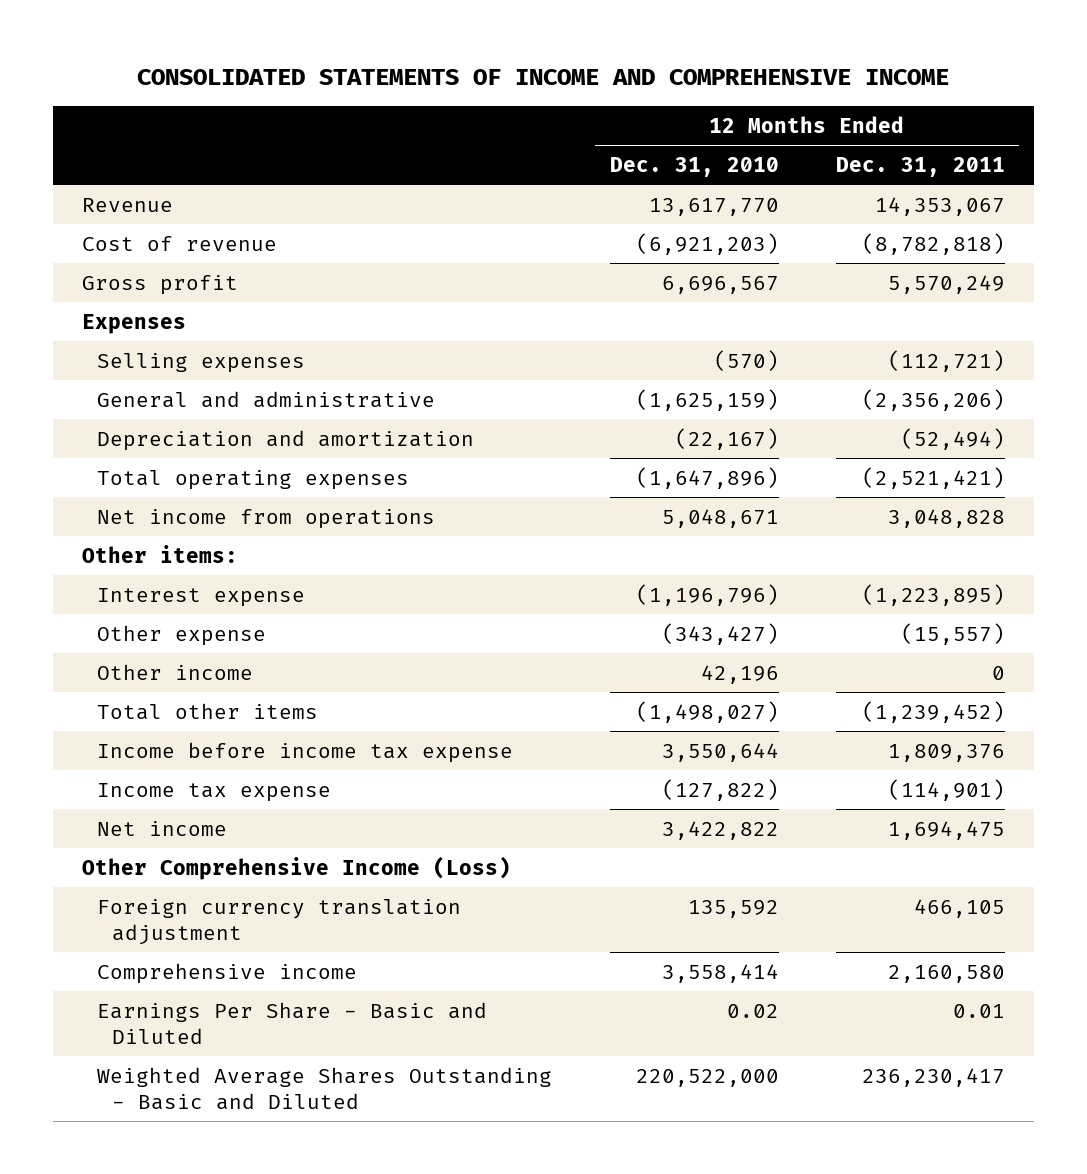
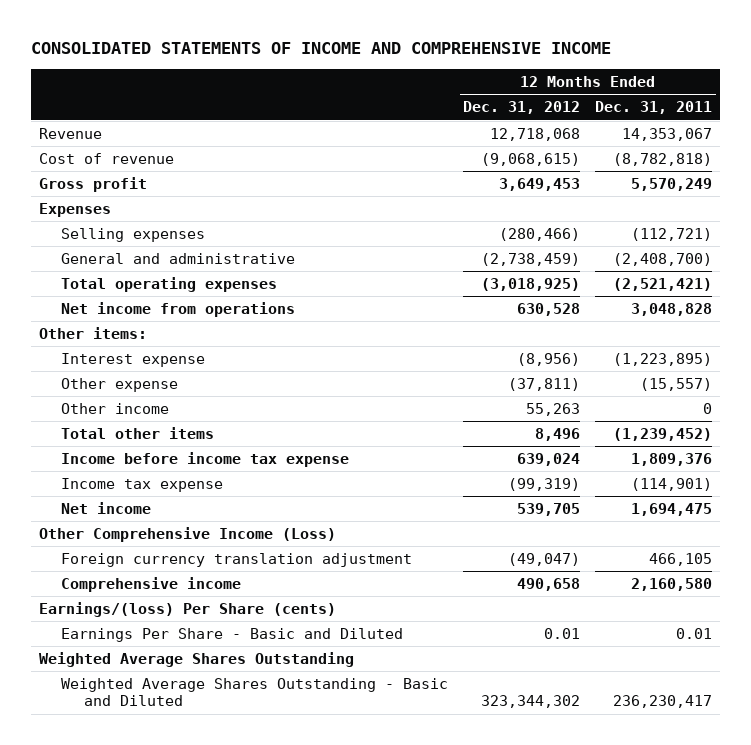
[609,156,779,177] Dec. 31, 2010 -> none
none -> [463,101,581,115] Dec. 31, 2012
[97,429,475,451] Depreciation and amortization -> none
[861,388,1005,411] (2,356,206) -> [613,253,713,267] (2,408,700)
none -> [38,602,336,618] Earnings/(loss) Per Share (cents)
none -> [38,652,354,668] Weighted Average Shares Outstanding

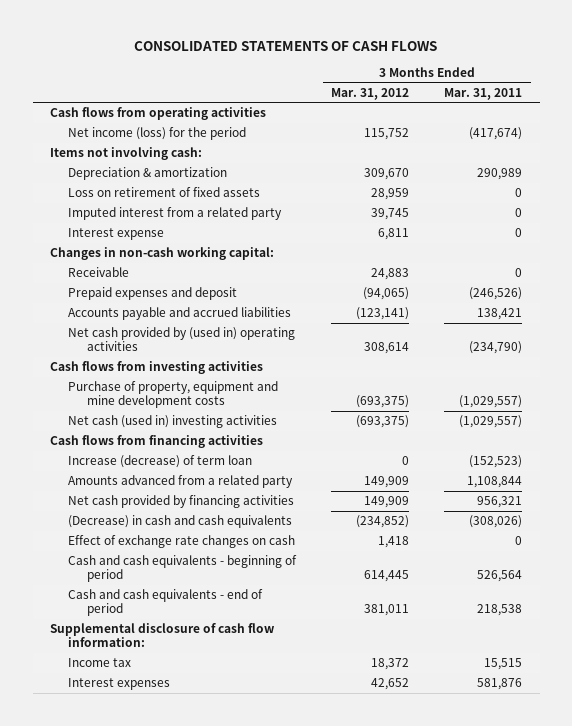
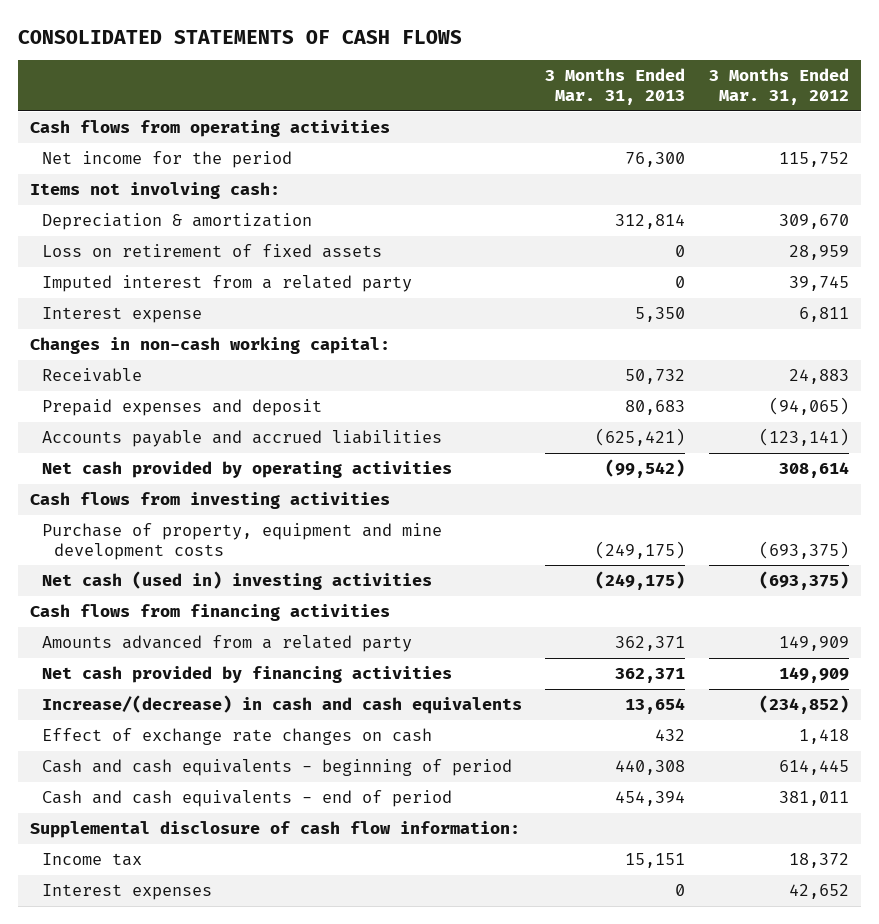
[444,87,523,100] Mar. 31, 2011 -> none
none -> [545,68,686,106] 3 Months Ended Mar. 31, 2013
[68,127,247,141] Net income (loss) for the period -> [41,151,292,169] Net income for the period
[68,327,296,352] Net cash provided by (used in) operating activities -> [41,461,452,479] Net cash provided by operating activities
[68,455,253,469] Increase (decrease) of term loan -> none
[68,515,293,529] (Decrease) in cash and cash equivalents -> [41,695,522,715] Increase/(decrease) in cash and cash equivalents

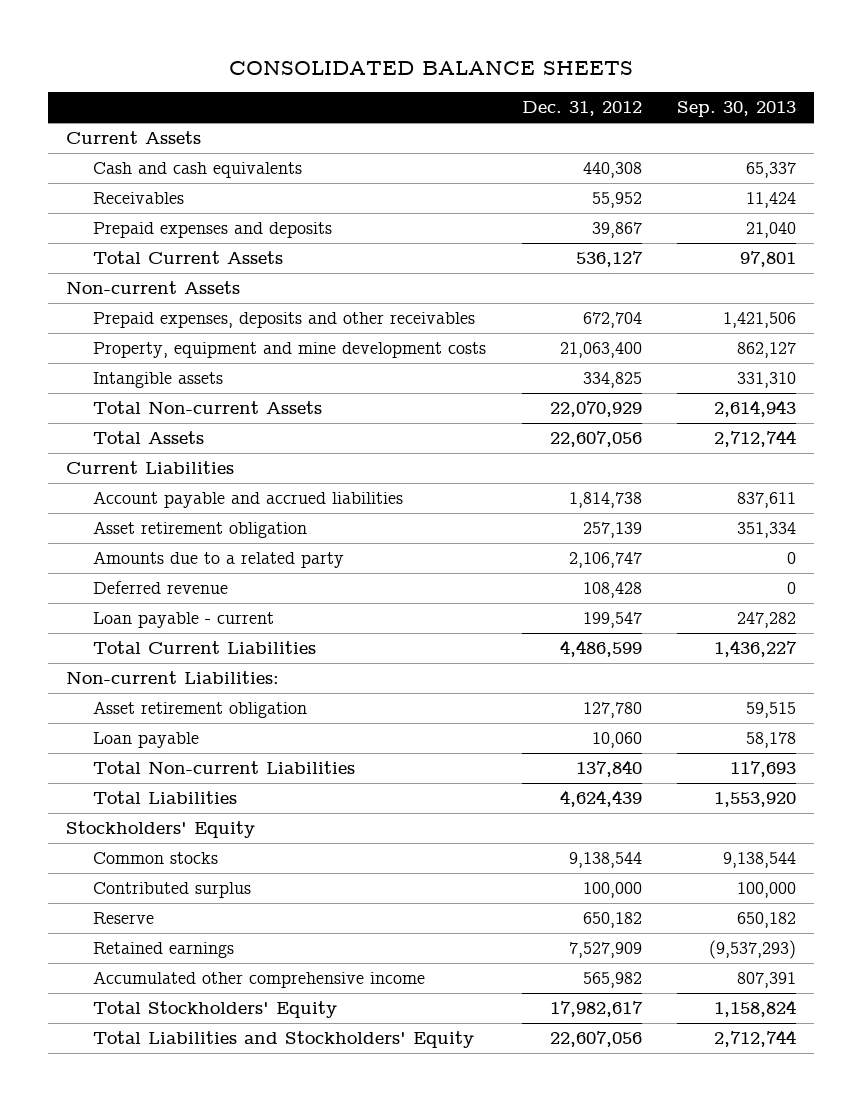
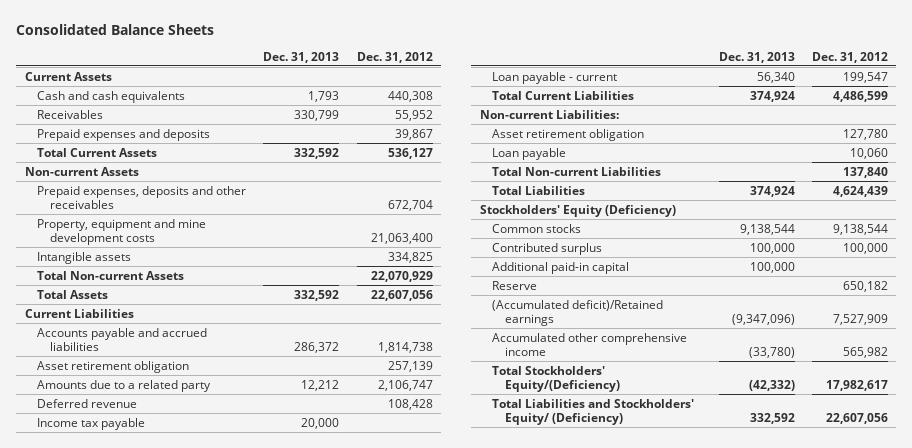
[228,60,633,75] CONSOLIDATED BALANCE SHEETS -> [16,24,215,36] Consolidated Balance Sheets
[676,101,796,118] Sep. 30, 2013 -> none
none -> [263,51,340,63] Dec. 31, 2013
[93,491,404,509] Account payable and accrued liabilities -> [37,327,208,351] Accounts payable and accrued liabilities
none -> [37,417,146,430] Income tax payable
[65,821,255,839] Stockholders' Equity -> [479,204,676,217] Stockholders' Equity (Deficiency)
none -> [492,261,630,274] Additional paid-in capital
[93,942,235,959] Retained earnings -> [492,299,664,326] (Accumulated deficit)/Retained earnings
[93,1001,338,1019] Total Stockholders' Equity -> [492,365,620,392] Total Stockholders' Equity/(Deficiency)
[93,1031,475,1049] Total Liabilities and Stockholders' Equity -> [492,398,695,425] Total Liabilities and Stockholders' Equity/ (Deficiency)

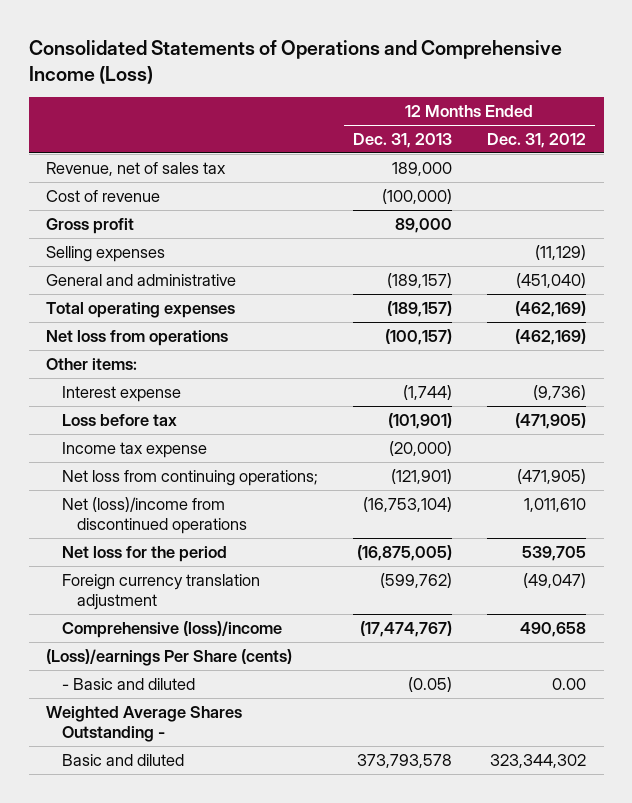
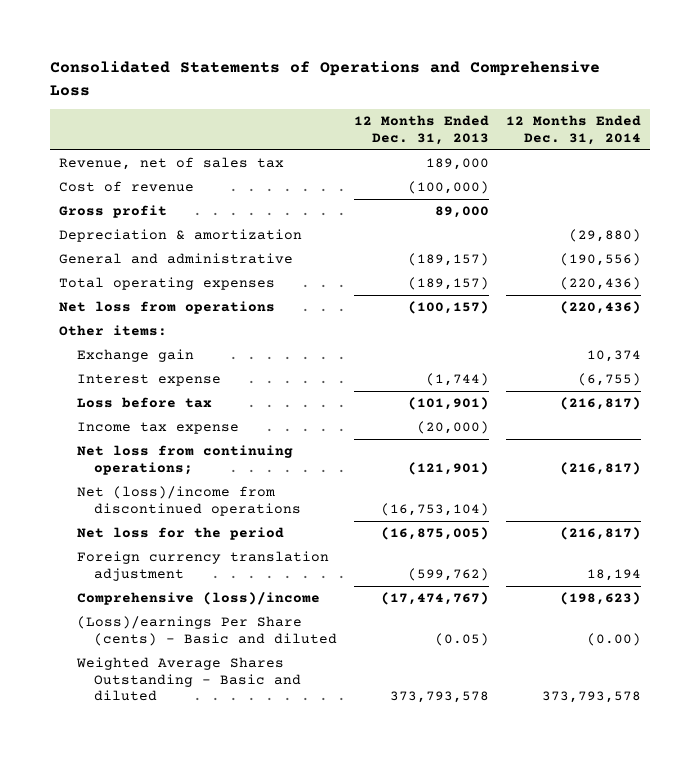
[28,39,562,84] Consolidated Statements of Operations and Comprehensive Income (Loss) -> [50,61,601,96] Consolidated Statements of Operations and Comprehensive Loss
[486,133,586,149] Dec. 31, 2012 -> none
none -> [506,115,642,145] 12 Months Ended Dec. 31, 2014
[46,246,166,263] Selling expenses -> none
none -> [58,229,302,243] Depreciation & amortization
none -> [76,349,194,363] Exchange gain
[46,649,293,667] (Loss)/earnings Per Share (cents) -> none
[46,706,243,743] Weighted Average Shares Outstanding - -> none
[61,678,195,691] - Basic and diluted -> [76,616,338,646] (Loss)/earnings Per Share (cents) - Basic and diluted
[61,754,184,767] Basic and diluted -> [75,657,302,702] Weighted Average Shares Outstanding - Basic and diluted

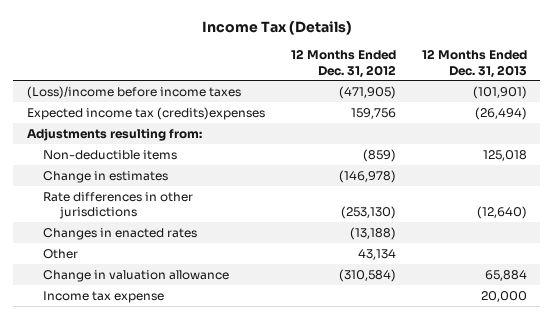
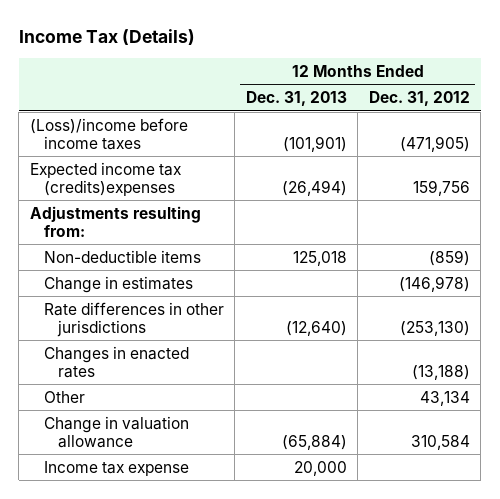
[338,268,396,282] (310,584) -> [410,434,470,450] 310,584
[484,269,527,281] 65,884 -> [281,434,347,450] (65,884)

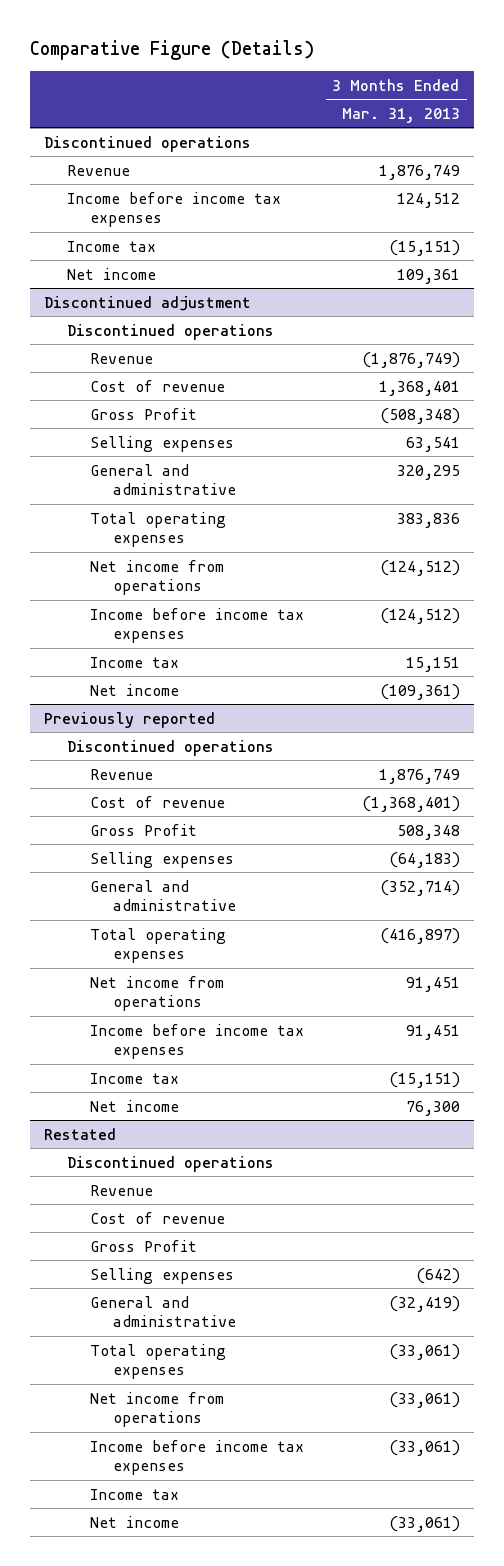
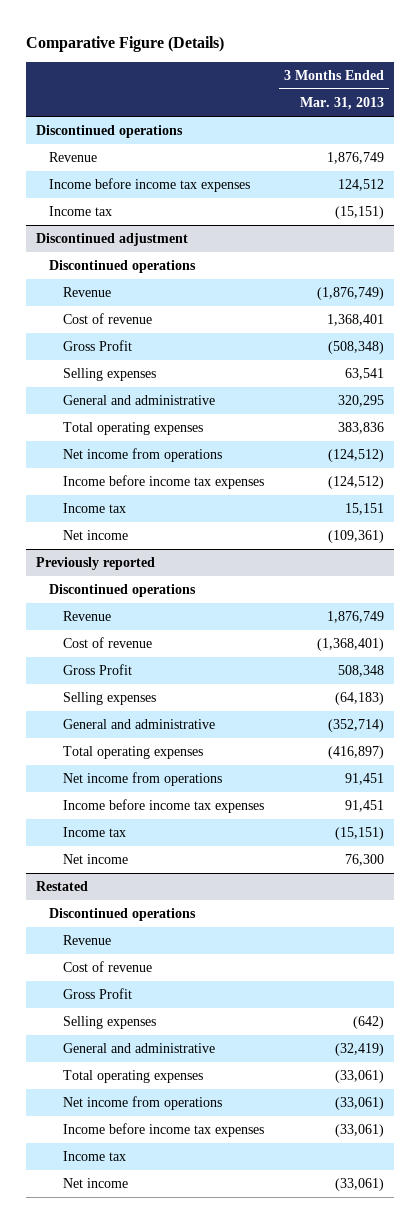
[67,267,157,280] Net income -> none

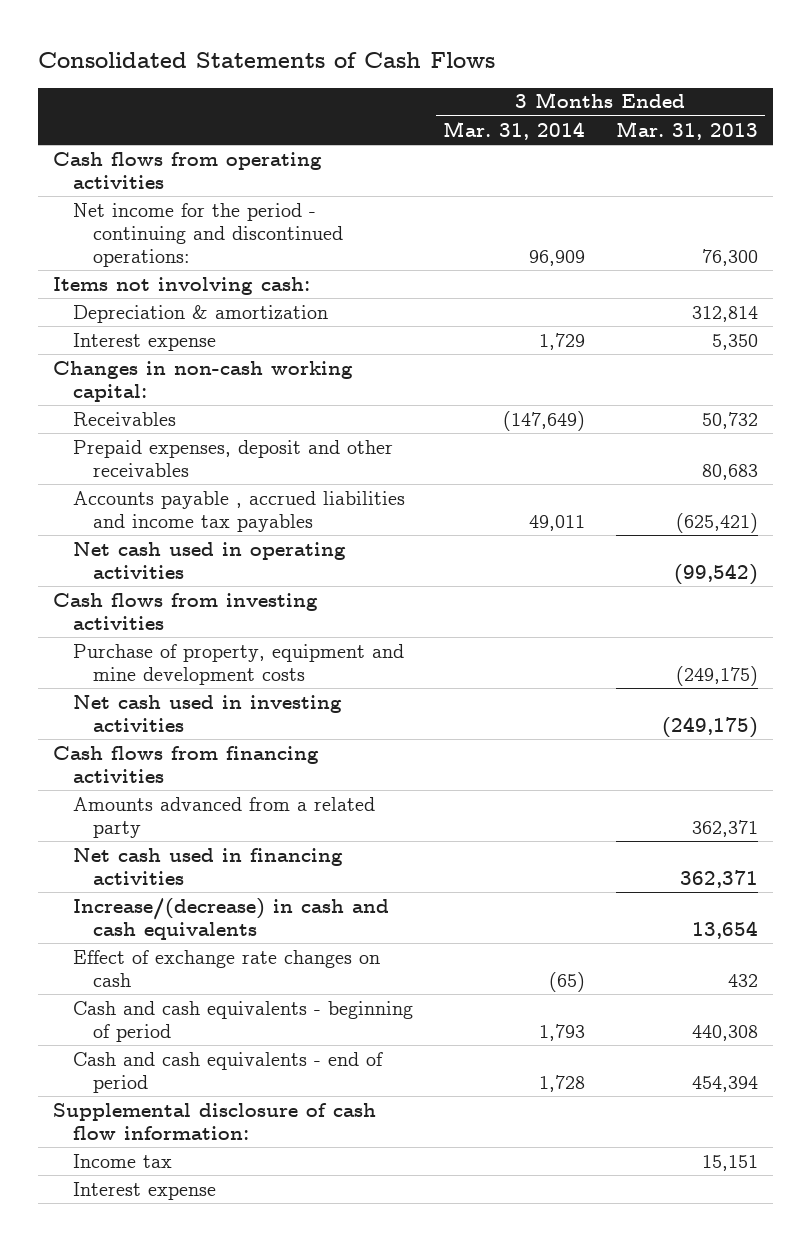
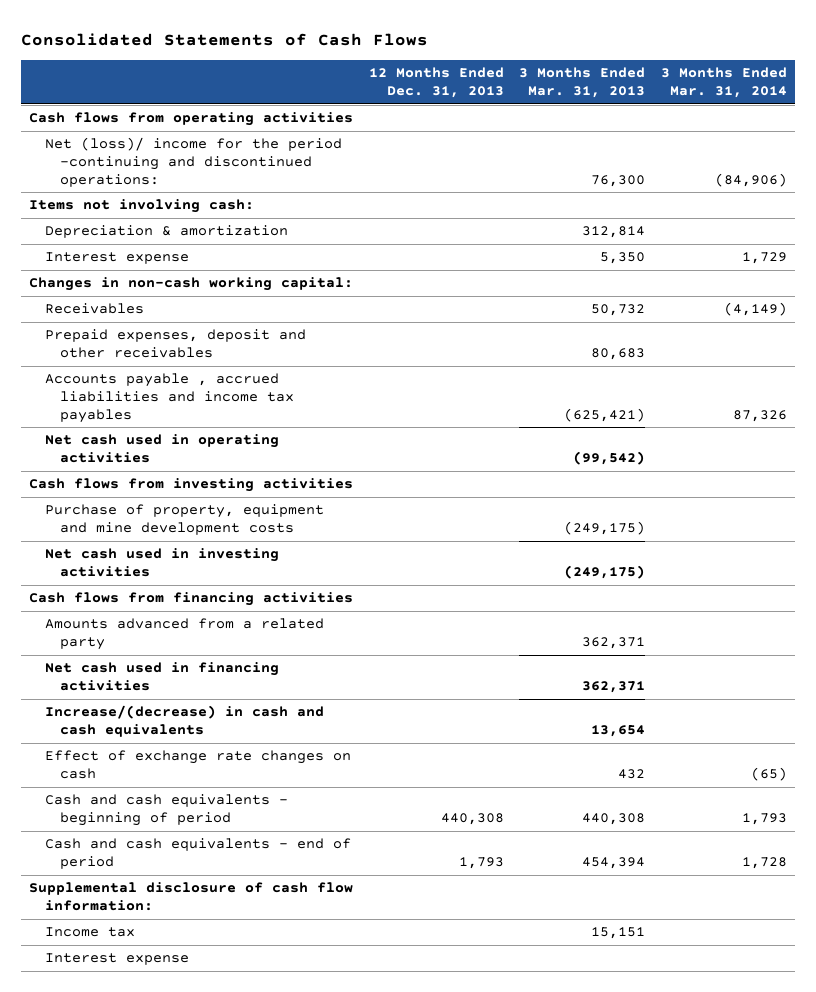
none -> [368,67,504,99] 12 Months Ended Dec. 31, 2013
[73,202,344,267] Net income for the period - continuing and discontinued operations: -> [44,137,342,187] Net (loss)/ income for the period -continuing and discontinued operations:
[529,249,586,266] 96,909 -> [714,172,787,187] (84,906)
[503,410,586,431] (147,649) -> [723,302,787,317] (4,149)
[529,514,586,531] 49,011 -> [732,409,787,422] 87,326

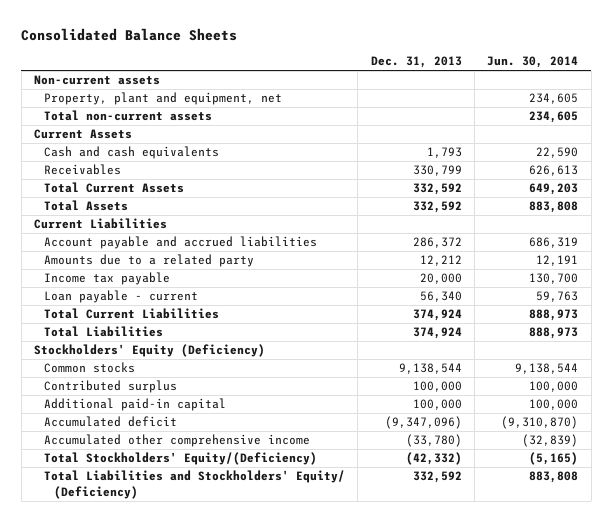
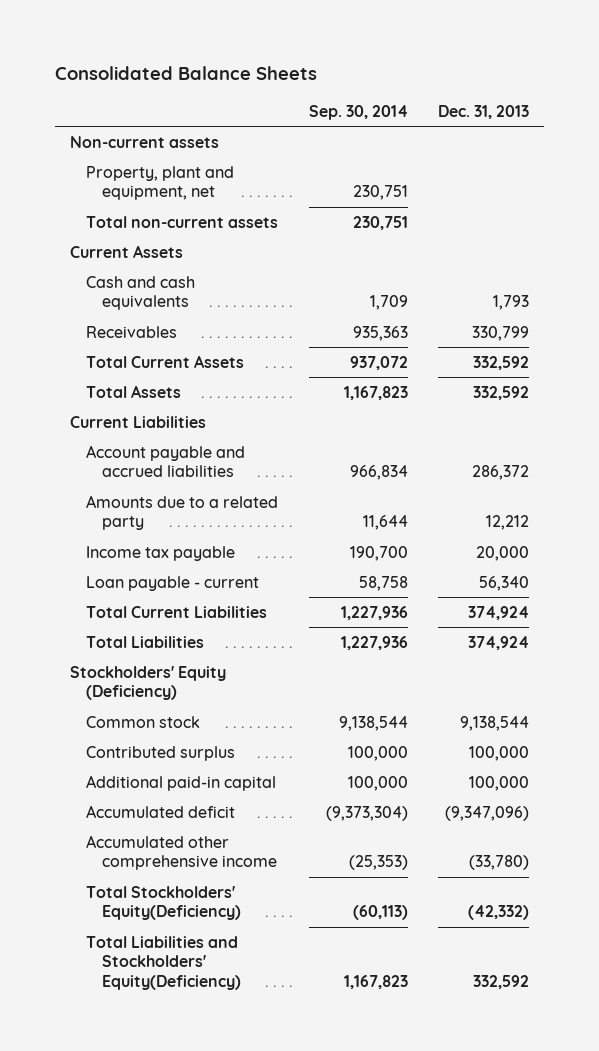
[487,56,579,69] Jun. 30, 2014 -> none
none -> [308,104,408,120] Sep. 30, 2014
[44,362,136,374] Common stocks -> [86,715,201,728] Common stock
[44,452,318,466] Total Stockholders' Equity/(Deficiency) -> [86,885,242,921] Total Stockholders' Equity(Deficiency)
[44,470,346,499] Total Liabilities and Stockholders' Equity/ (Deficiency) -> [86,935,242,991] Total Liabilities and Stockholders' Equity(Deficiency)

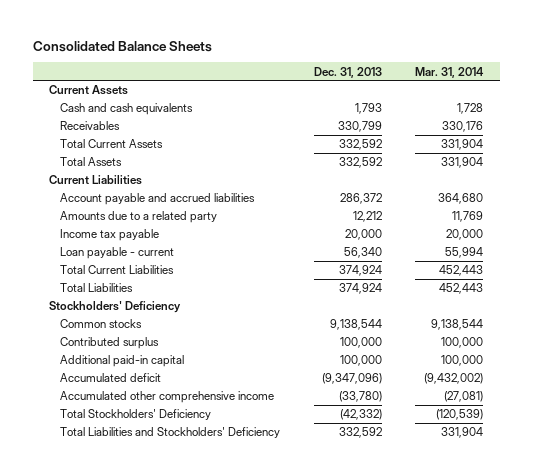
[308,104,408,120] Sep. 30, 2014 -> none
none -> [415,66,485,78] Mar. 31, 2014
[70,135,220,148] Non-current assets -> none
[86,165,235,201] Property, plant and equipment, net -> none
[86,215,279,228] Total non-current assets -> none
[70,665,227,701] Stockholders' Equity (Deficiency) -> [49,301,182,314] Stockholders' Deficiency
[86,715,201,728] Common stock -> [60,319,143,329] Common stocks
[86,885,242,921] Total Stockholders' Equity(Deficiency) -> [60,409,212,421] Total Stockholders' Deficiency
[86,935,242,991] Total Liabilities and Stockholders' Equity(Deficiency) -> [60,427,281,439] Total Liabilities and Stockholders' Deficiency

